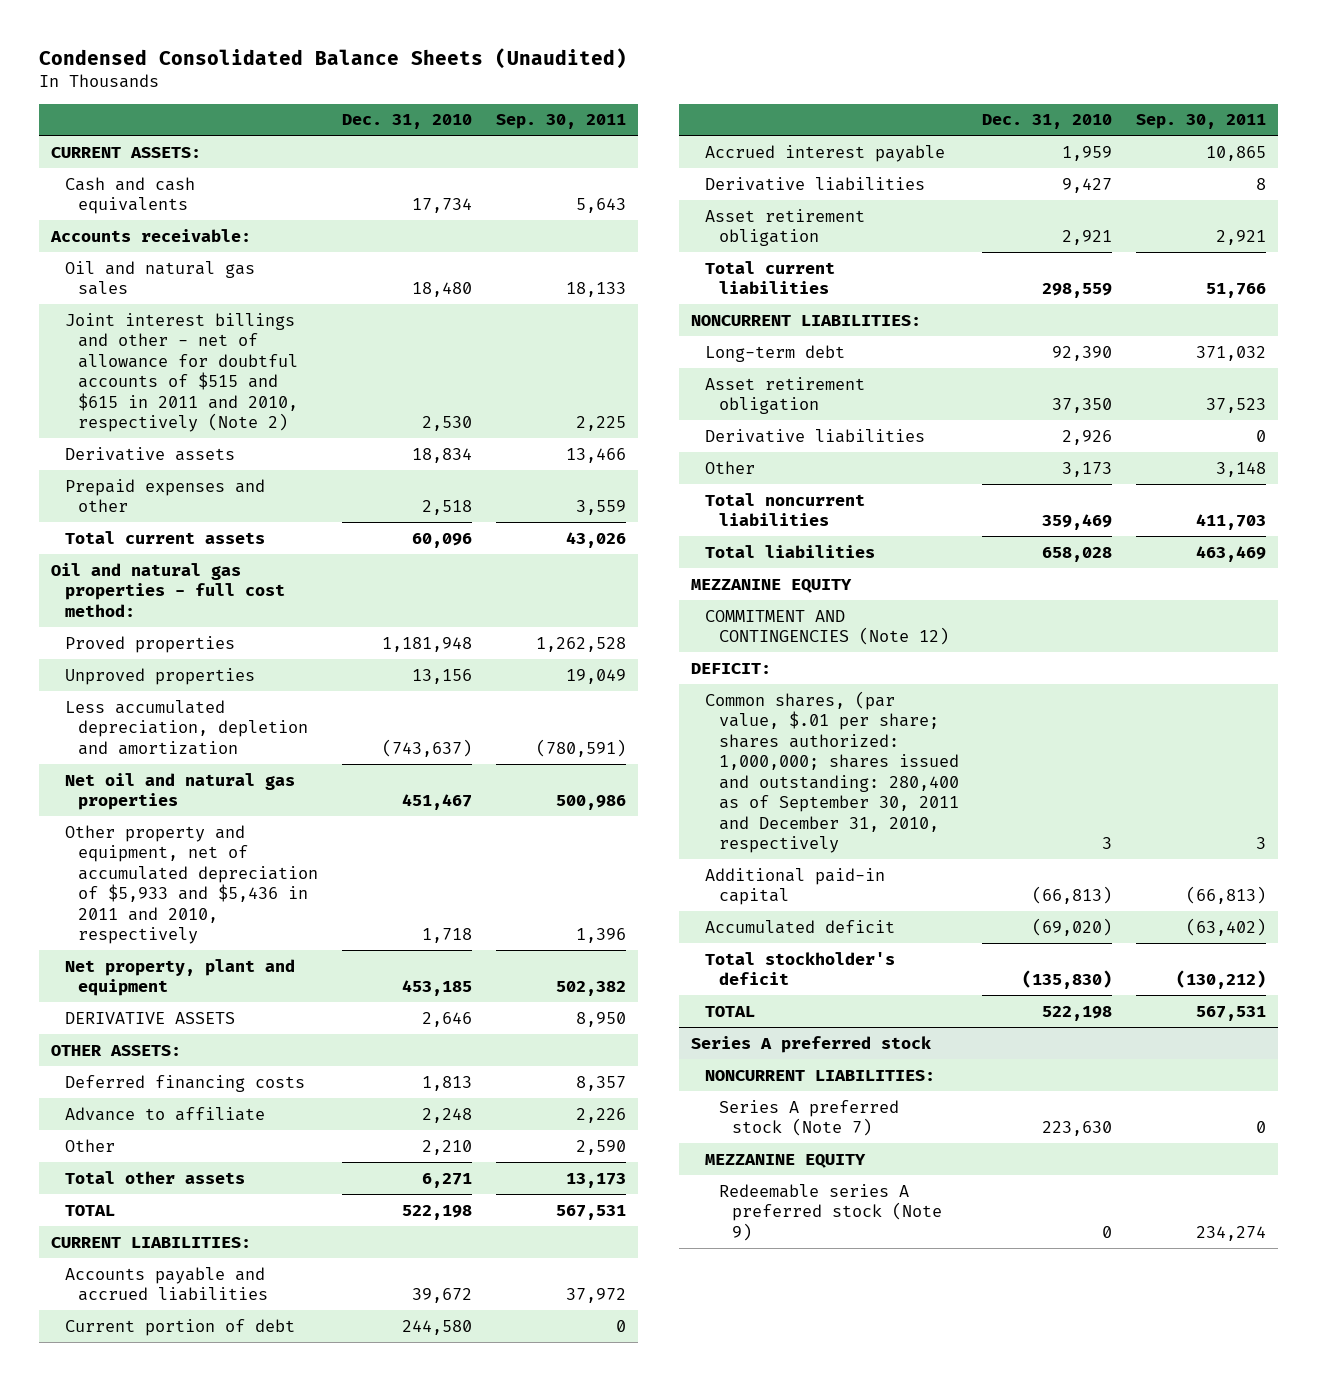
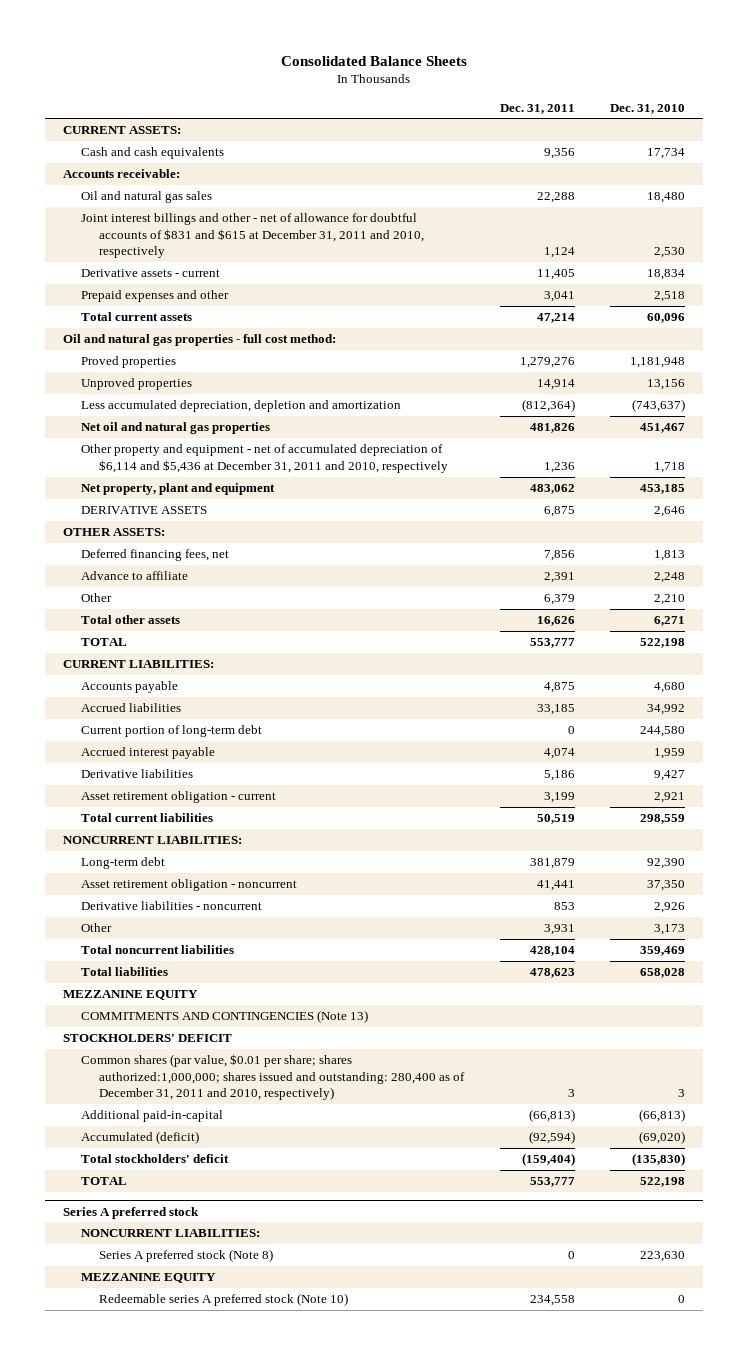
[39,47,628,69] Condensed Consolidated Balance Sheets (Unaudited) -> [281,55,468,66] Consolidated Balance Sheets
[496,114,627,130] Sep. 30, 2011 -> none
none -> [499,103,575,114] Dec. 31, 2011
[64,312,299,433] Joint interest billings and other - net of allowance for doubtful accounts of $515 and $615 in 2011 and 2010, respectively (Note 2) -> [81,213,425,259] Joint interest billings and other - net of allowance for doubtful accounts of $831 and $615 at December 31, 2011 and 2010, respectively
[64,446,235,461] Derivative assets -> [81,269,221,278] Derivative assets - current
[64,824,319,945] Other property and equipment, net of accumulated depreciation of $5,933 and $5,436 in 2011 and 2010, respectively -> [81,444,449,473] Other property and equipment - net of accumulated depreciation of $6,114 and $5,436 at December 31, 2011 and 2010, respectively
[64,1074,305,1092] Deferred financing costs -> [81,549,230,562] Deferred financing fees, net
[64,1266,269,1302] Accounts payable and accrued liabilities -> none
none -> [81,681,179,694] Accounts payable
none -> [81,703,182,713] Accrued liabilities
[64,1318,295,1336] Current portion of debt -> [81,725,263,738] Current portion of long-term debt
[704,208,865,247] Asset retirement obligation -> [81,791,277,804] Asset retirement obligation - current
[704,376,865,415] Asset retirement obligation -> [81,879,298,892] Asset retirement obligation - noncurrent
[704,428,925,443] Derivative liabilities -> [81,901,263,911] Derivative liabilities - noncurrent
[704,609,949,646] COMMITMENT AND CONTINGENCIES (Note 12) -> [81,1010,369,1024] COMMITMENTS AND CONTINGENCIES (Note 13)
[691,662,772,674] DEFICIT: -> [63,1034,233,1043] STOCKHOLDERS' DEFICIT
[704,690,959,854] Common shares, (par value, $.01 per share; shares authorized: 1,000,000; shares issued and outstanding: 280,400 as of September 30, 2011 and December 31, 2010, respectively -> [81,1054,466,1101] Common shares (par value, $0.01 per share; shares authorized:1,000,000; shares issued and outstanding: 280,400 as of December 31, 2011 and 2010, respectively)
[704,867,885,906] Additional paid-in capital -> [81,1110,224,1123] Additional paid-in-capital
[704,919,895,934] Accumulated deficit -> [81,1131,200,1145] Accumulated (deficit)
[704,951,895,986] Total stockholder's deficit -> [81,1154,230,1164] Total stockholders' deficit
[718,1099,899,1137] Series A preferred stock (Note 7) -> [99,1249,274,1263] Series A preferred stock (Note 8)
[718,1183,943,1241] Redeemable series A preferred stock (Note 9) -> [99,1293,349,1307] Redeemable series A preferred stock (Note 10)

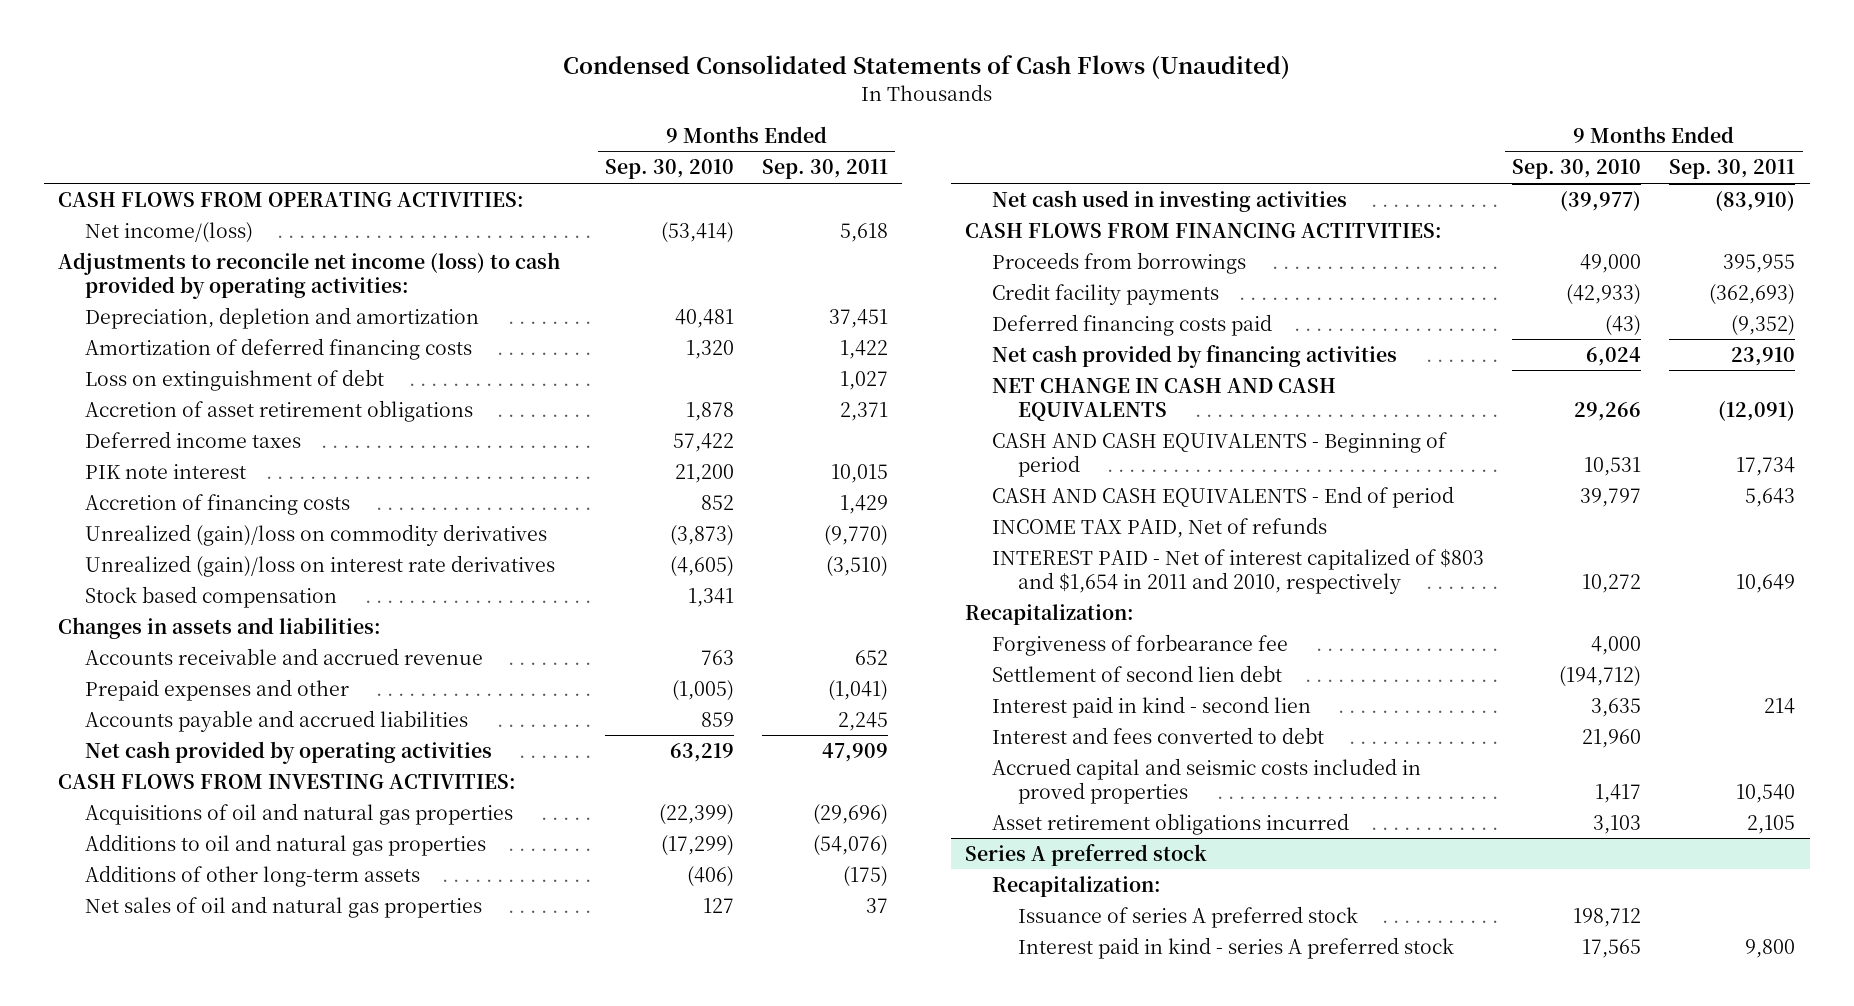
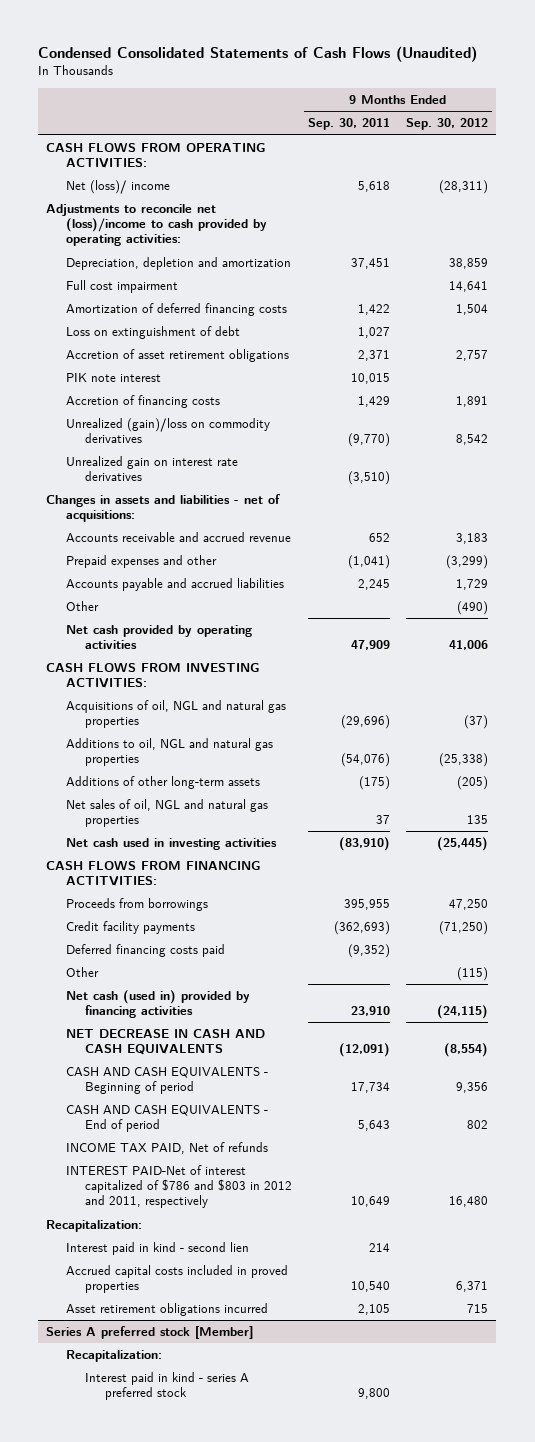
[604,159,734,180] Sep. 30, 2010 -> none
none -> [406,118,489,131] Sep. 30, 2012
[84,221,253,243] Net income/(loss) -> [65,180,170,195] Net (loss)/ income
[58,251,561,299] Adjustments to reconcile net income (loss) to cash provided by operating activities: -> [46,204,267,247] Adjustments to reconcile net (loss)/income to cash provided by operating activities:
none -> [65,280,178,294] Full cost impairment
[84,430,301,448] Deferred income taxes -> none
[84,585,337,608] Stock based compensation -> none
[84,554,555,577] Unrealized (gain)/loss on interest rate derivatives -> [65,456,238,482] Unrealized gain on interest rate derivatives
[58,616,382,639] Changes in assets and liabilities: -> [46,494,281,523] Changes in assets and liabilities - net of acquisitions:
none -> [65,601,99,612] Other
[84,802,513,825] Acquisitions of oil and natural gas properties -> [65,700,286,729] Acquisitions of oil, NGL and natural gas properties
[84,833,486,856] Additions to oil and natural gas properties -> [65,738,273,767] Additions to oil, NGL and natural gas properties
[84,895,482,918] Net sales of oil and natural gas properties -> [65,799,268,828] Net sales of oil, NGL and natural gas properties
none -> [65,967,99,978] Other
[991,344,1397,368] Net cash provided by financing activities -> [65,990,250,1019] Net cash (used in) provided by financing activities
[991,377,1336,421] NET CHANGE IN CASH AND CASH EQUIVALENTS -> [65,1029,265,1056] NET DECREASE IN CASH AND CASH EQUIVALENTS
[991,547,1484,594] INTEREST PAID - Net of interest capitalized of $803 and $1,654 in 2011 and 2010, respectively -> [65,1165,293,1209] INTEREST PAID-Net of interest capitalized of $786 and $803 in 2012 and 2011, respectively
[991,633,1288,656] Forgiveness of forbearance fee -> none
[991,664,1282,682] Settlement of second lien debt -> none
[991,726,1324,744] Interest and fees converted to debt -> none
[991,757,1421,804] Accrued capital and seismic costs included in proved properties -> [65,1265,288,1294] Accrued capital costs included in proved properties
[965,843,1208,866] Series A preferred stock -> [46,1326,254,1340] Series A preferred stock [Member]
[1018,905,1359,928] Issuance of series A preferred stock -> none

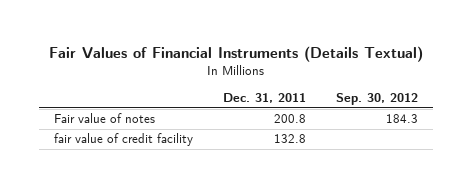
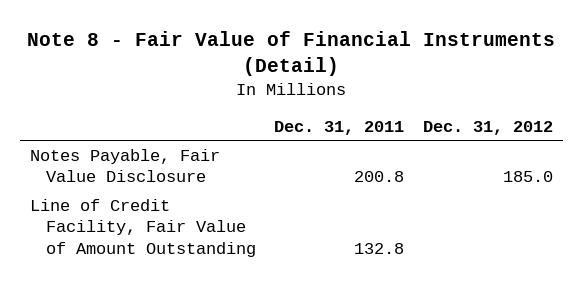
[48,46,423,63] Fair Values of Financial Instruments (Details Textual) -> [27,31,556,77] Note 8 - Fair Value of Financial Instruments (Detail)
[335,92,418,105] Sep. 30, 2012 -> none
none -> [423,120,554,135] Dec. 31, 2012
[53,113,155,124] Fair value of notes -> [29,148,220,183] Notes Payable, Fair Value Disclosure
[53,133,193,147] fair value of credit facility -> [29,198,256,258] Line of Credit Facility, Fair Value of Amount Outstanding

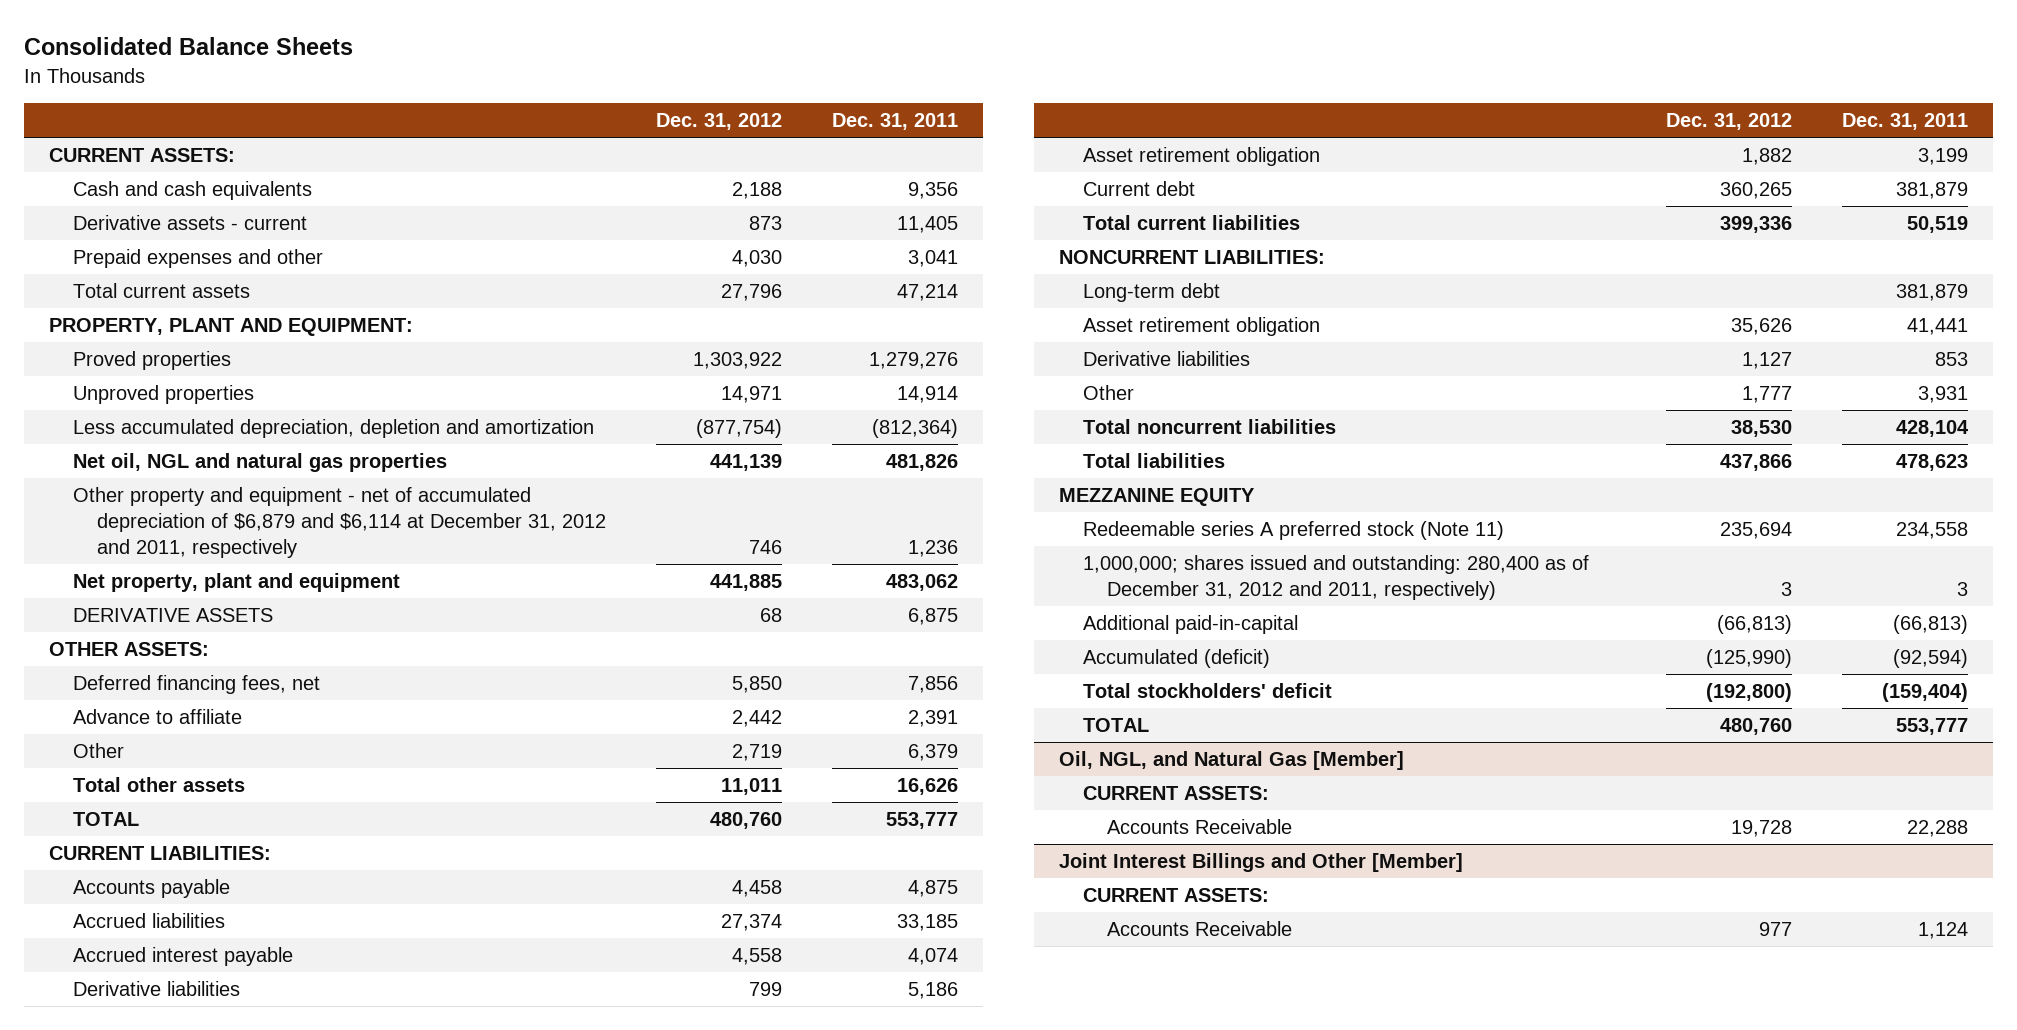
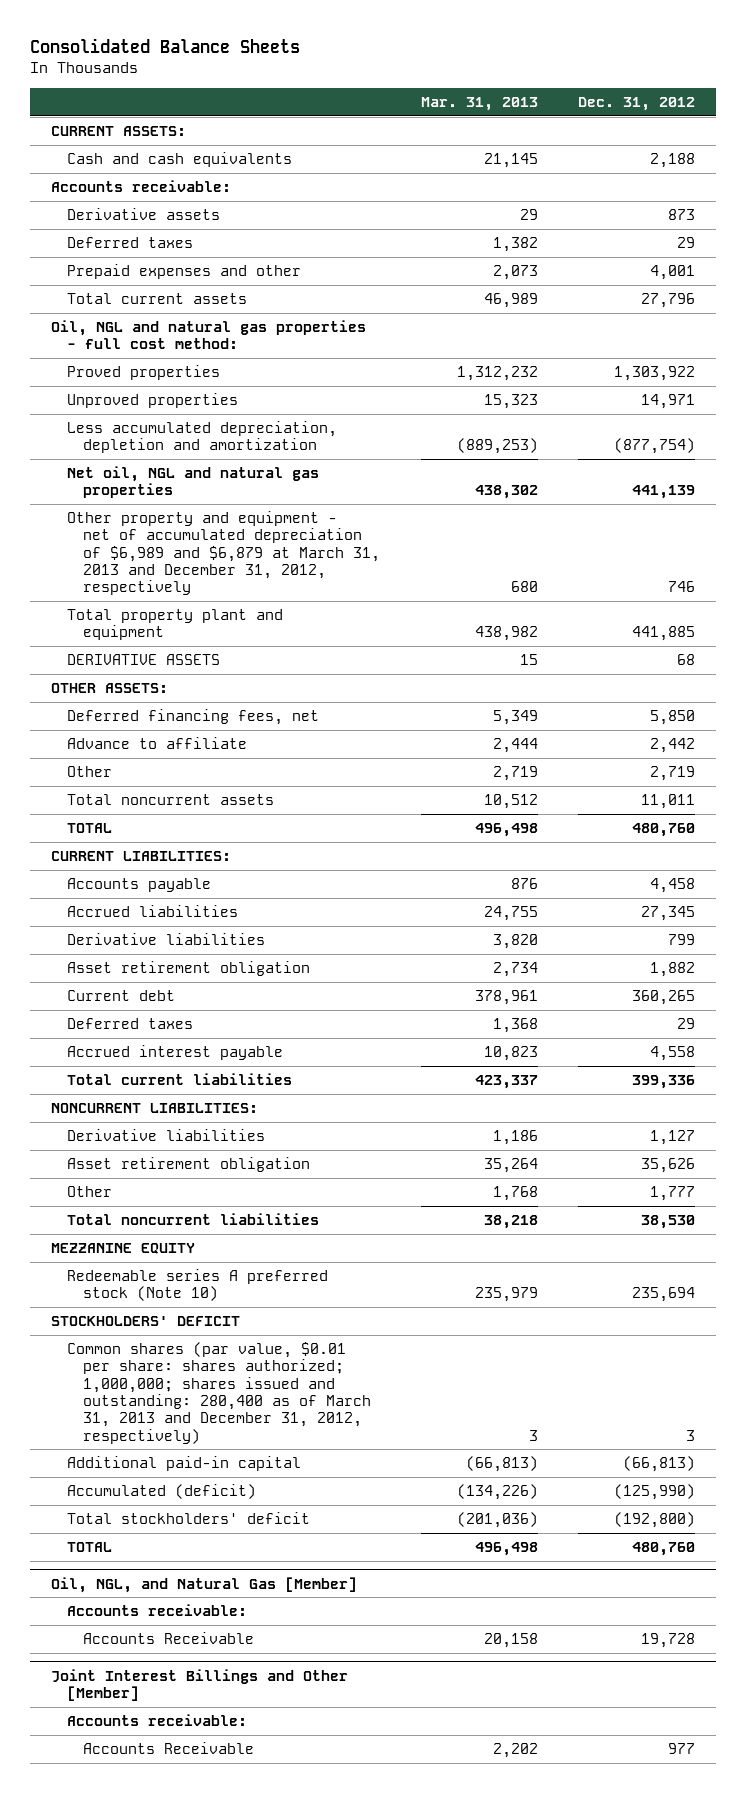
[832,112,959,130] Dec. 31, 2011 -> none
none -> [420,97,538,112] Mar. 31, 2013
none -> [50,180,231,193] Accounts receivable:
[72,215,307,231] Derivative assets - current -> [66,208,220,221] Derivative assets
none -> [66,237,193,249] Deferred taxes
[732,250,783,268] 4,030 -> [650,265,696,281] 4,001
[49,318,414,337] PROPERTY, PLANT AND EQUIPMENT: -> none
none -> [50,320,366,350] Oil, NGL and natural gas properties - full cost method:
[72,487,606,559] Other property and equipment - net of accumulated depreciation of $6,879 and $6,114 at December 31, 2012 and 2011, respectively -> [66,511,381,596] Other property and equipment - net of accumulated depreciation of $6,989 and $6,879 at March 31, 2013 and December 31, 2012, respectively
[72,573,400,593] Net property, plant and equipment -> [66,609,283,641] Total property plant and equipment
[72,777,245,793] Total other assets -> [66,794,274,806] Total noncurrent assets
[721,914,783,932] 27,374 -> [641,906,696,922] 27,345
none -> [66,1018,193,1030] Deferred taxes
[72,947,293,967] Accrued interest payable -> [66,1045,283,1061] Accrued interest payable
[1082,283,1220,303] Long-term debt -> none
[1082,317,1320,337] Asset retirement obligation -> [66,1157,310,1173] Asset retirement obligation
[1082,453,1225,469] Total liabilities -> none
[1082,521,1504,541] Redeemable series A preferred stock (Note 11) -> [66,1269,328,1302] Redeemable series A preferred stock (Note 10)
none -> [50,1316,240,1327] STOCKHOLDERS' DEFICIT
[1082,555,1589,601] 1,000,000; shares issued and outstanding: 280,400 as of December 31, 2012 and 2011, respectively) -> [66,1342,372,1444] Common shares (par value, $0.01 per share: shares authorized; 1,000,000; shares issued and outstanding: 280,400 as of March 31, 2013 and December 31, 2012, respectively)
[1082,615,1298,635] Additional paid-in-capital -> [66,1456,301,1472] Additional paid-in capital
[1082,786,1269,801] CURRENT ASSETS: -> none
none -> [66,1604,247,1617] Accounts receivable:
[1082,888,1269,903] CURRENT ASSETS: -> none
none -> [66,1714,247,1727] Accounts receivable:

